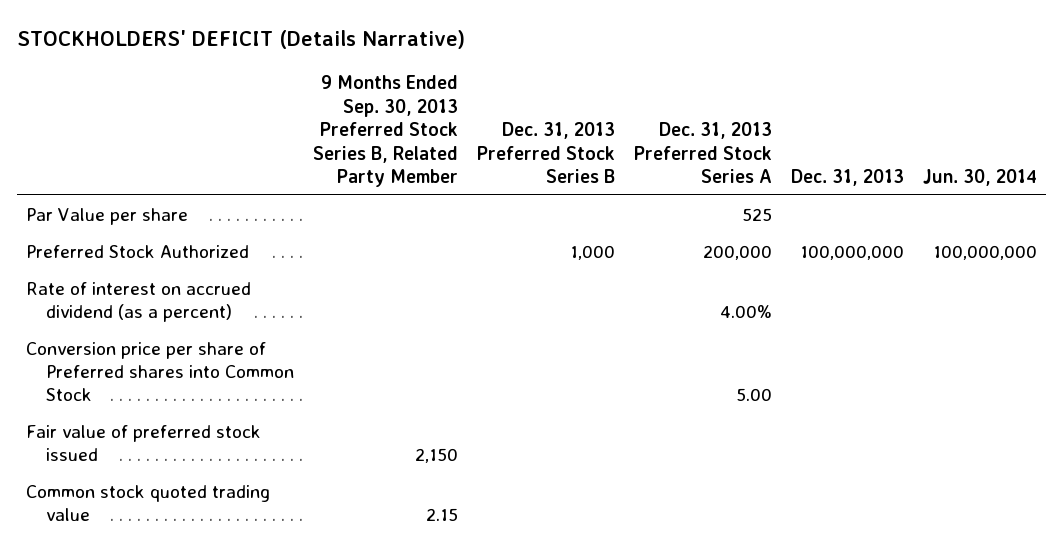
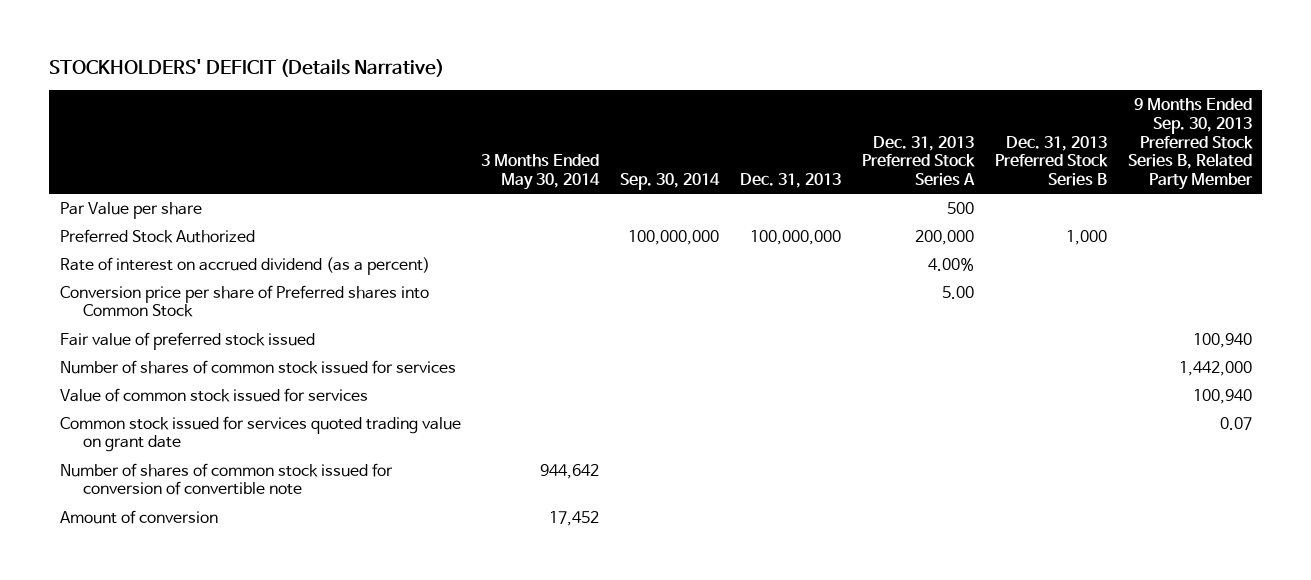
[922,169,1037,187] Jun. 30, 2014 -> none
none -> [481,154,601,190] 3 Months Ended May 30, 2014
none -> [620,172,721,190] Sep. 30, 2014
[741,207,772,221] 525 -> [947,201,975,214] 500
[414,448,458,464] 2,150 -> [1192,332,1252,348] 100,940
none -> [59,359,456,374] Number of shares of common stock issued for services
none -> [59,387,368,402] Value of common stock issued for services
[26,484,271,522] Common stock quoted trading value -> [59,415,461,453] Common stock issued for services quoted trading value on grant date
[425,508,458,522] 2.15 -> [1219,416,1252,430] 0.07
none -> [59,462,393,496] Number of shares of common stock issued for conversion of convertible note
none -> [59,509,218,524] Amount of conversion

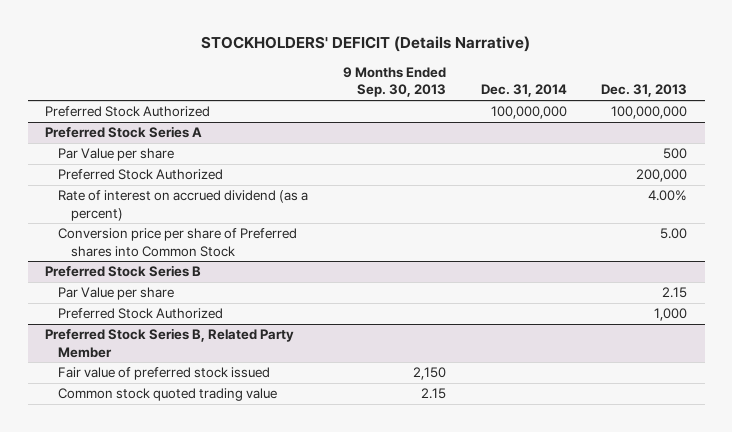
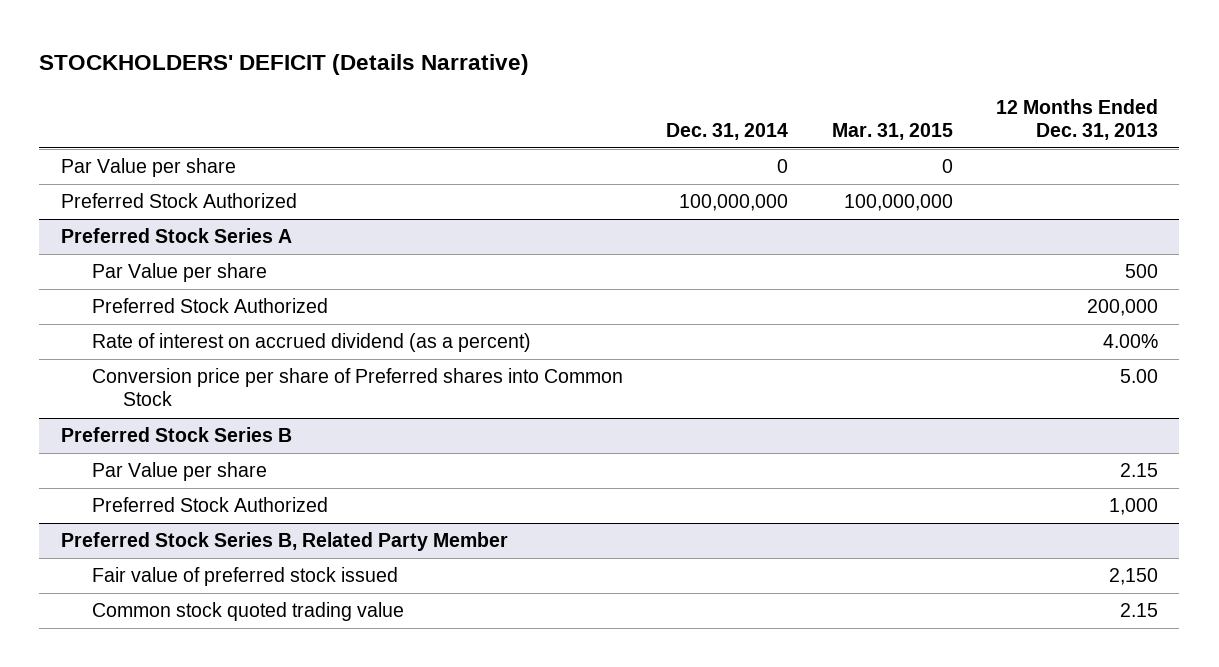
[342,67,446,98] 9 Months Ended Sep. 30, 2013 -> none
[601,84,688,98] Dec. 31, 2013 -> none
none -> [831,122,953,140] Mar. 31, 2015
none -> [995,98,1158,140] 12 Months Ended Dec. 31, 2013
none -> [61,158,237,178] Par Value per share

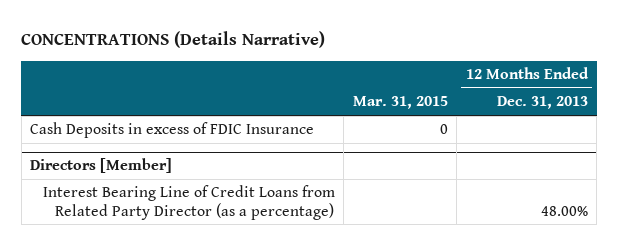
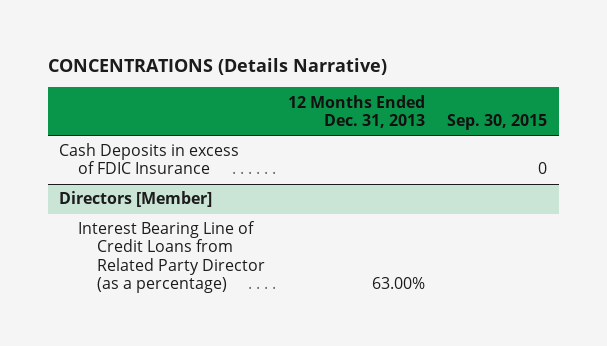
[352,96,448,110] Mar. 31, 2015 -> none
none -> [447,113,548,130] Sep. 30, 2015
[540,205,588,216] 48.00% -> [371,276,425,289] 63.00%

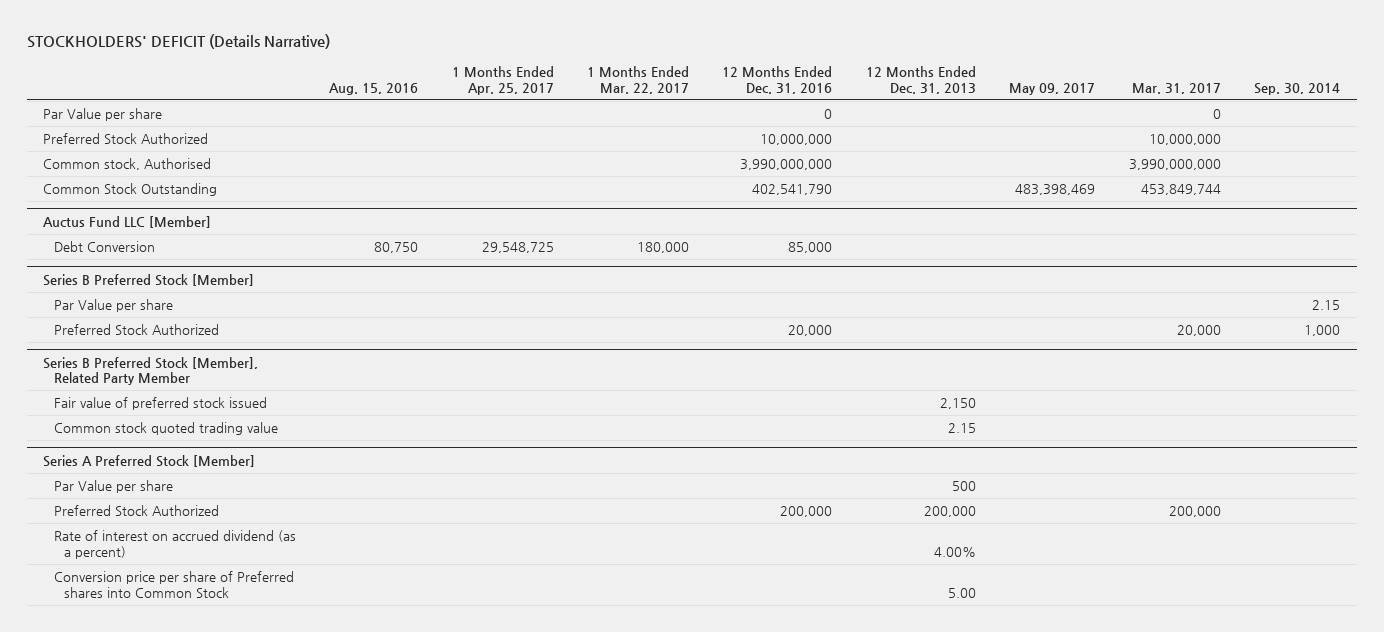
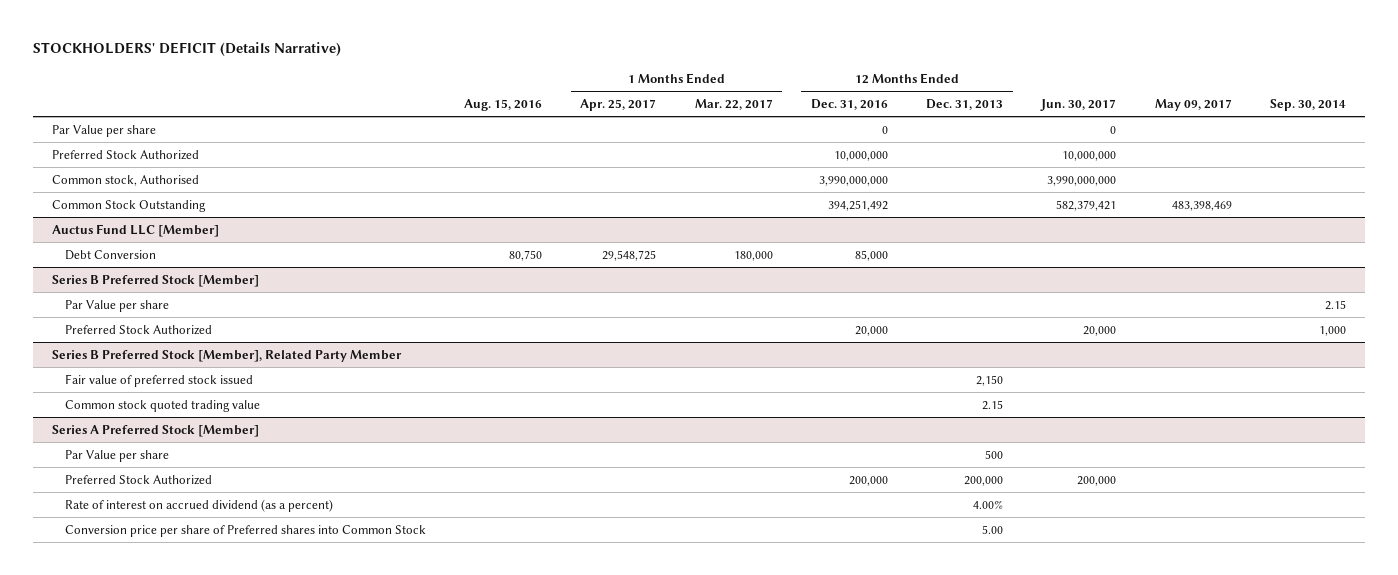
[1131,82,1221,94] Mar. 31, 2017 -> none
none -> [1040,98,1117,111] Jun. 30, 2017
[752,183,833,195] 402,541,790 -> [827,199,888,211] 394,251,492

